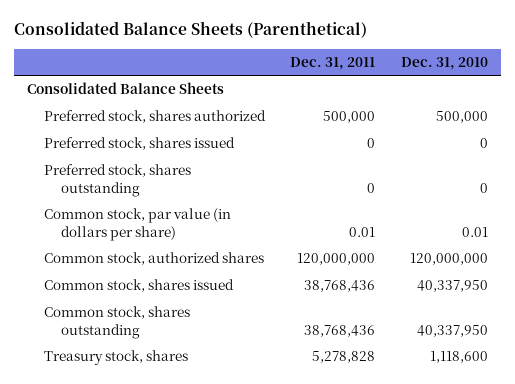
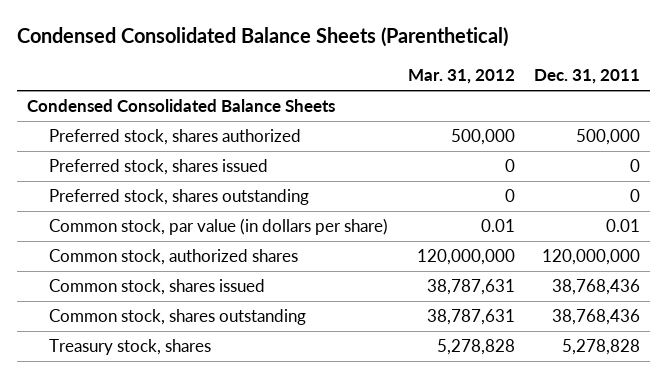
[13,21,367,39] Consolidated Balance Sheets (Parenthetical) -> [17,27,509,48] Condensed Consolidated Balance Sheets (Parenthetical)
[401,56,489,70] Dec. 31, 2010 -> none
none -> [407,69,515,85] Mar. 31, 2012
[26,82,224,95] Consolidated Balance Sheets -> [26,98,335,112] Condensed Consolidated Balance Sheets

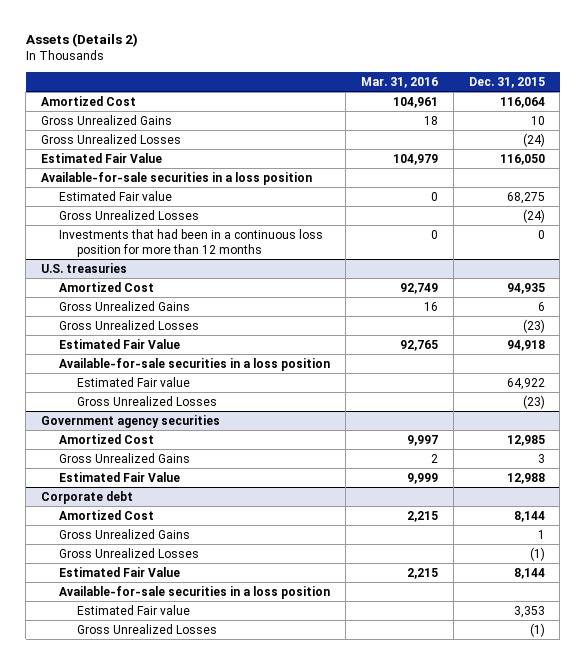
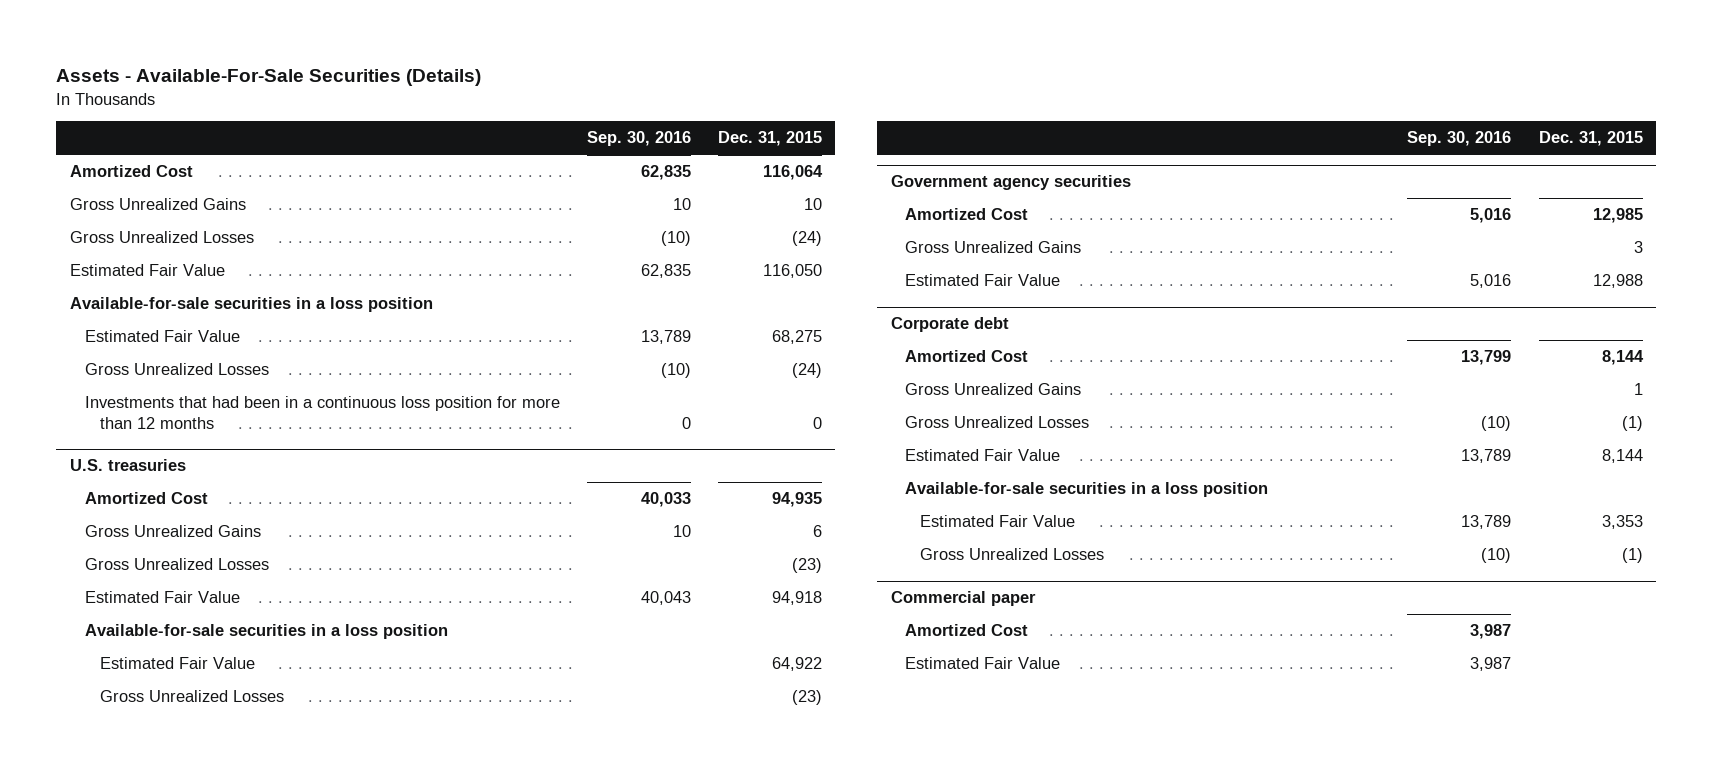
[25,33,138,48] Assets (Details 2) -> [56,69,482,87] Assets - Available-For-Sale Securities (Details)
[360,77,438,89] Mar. 31, 2016 -> none
none -> [586,131,691,147] Sep. 30, 2016
[59,190,173,201] Estimated Fair value -> [84,330,240,343] Estimated Fair Value
[77,376,191,387] Estimated Fair value -> [99,657,255,670] Estimated Fair Value
[77,604,191,615] Estimated Fair value -> [920,515,1076,528] Estimated Fair Value
none -> [890,591,1036,607] Commercial paper
none -> [905,624,1029,637] Amortized Cost
none -> [905,657,1061,670] Estimated Fair Value

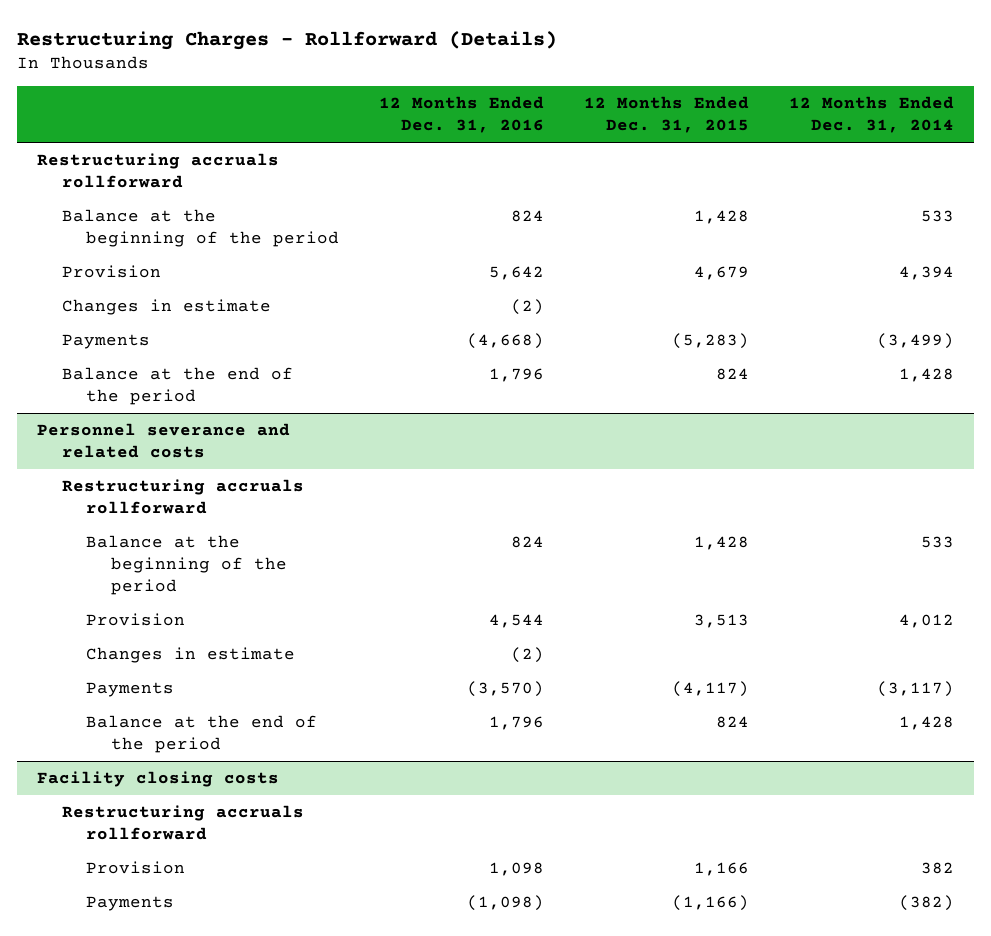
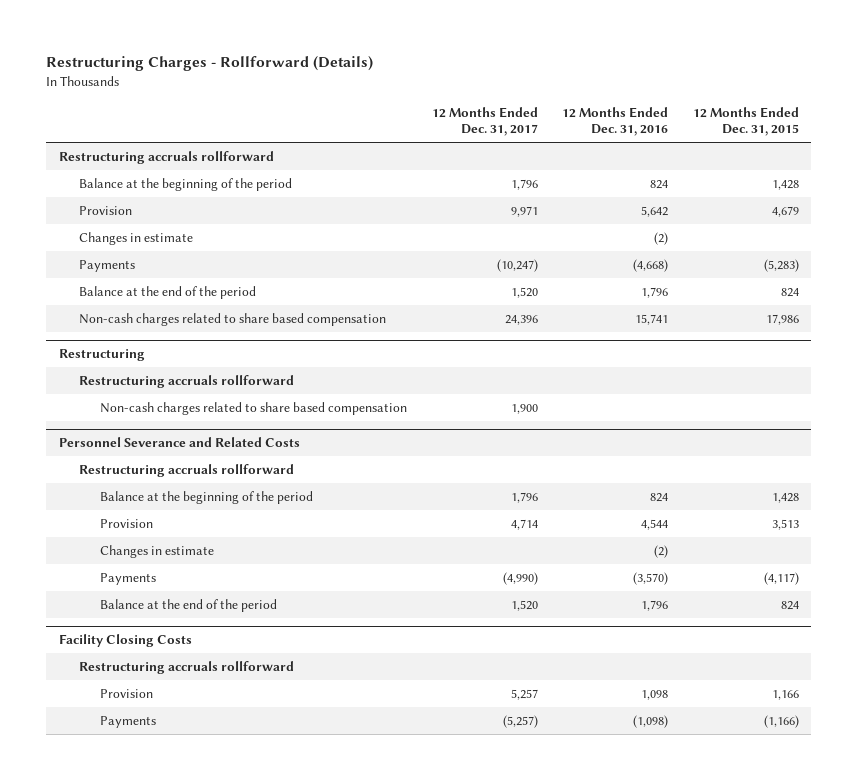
[788,96,954,134] 12 Months Ended Dec. 31, 2014 -> none
none -> [431,107,538,137] 12 Months Ended Dec. 31, 2017
[37,423,291,459] Personnel severance and related costs -> none
none -> [79,312,387,326] Non-cash charges related to share based compensation
none -> [58,348,145,361] Restructuring
none -> [100,401,408,415] Non-cash charges related to share based compensation
none -> [58,436,300,447] Personnel Severance and Related Costs
none -> [79,463,295,477] Restructuring accruals rollforward
[37,771,280,788] Facility closing costs -> [58,633,192,647] Facility Closing Costs

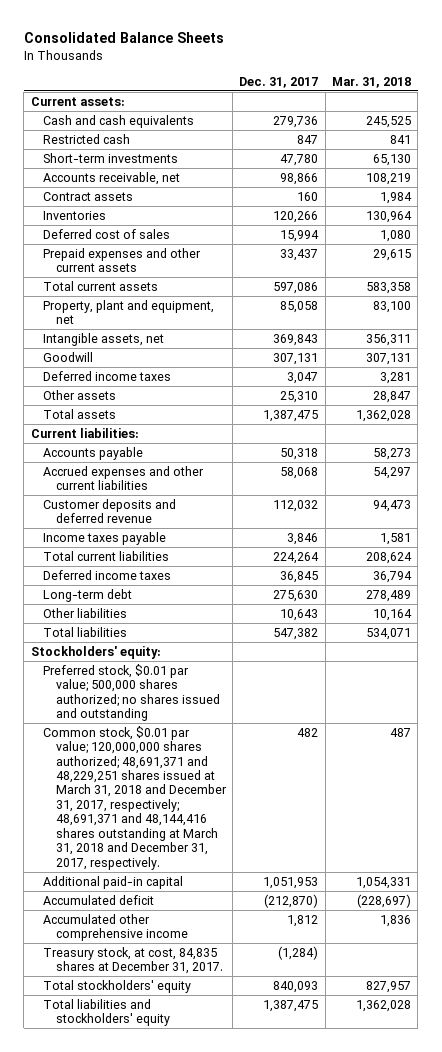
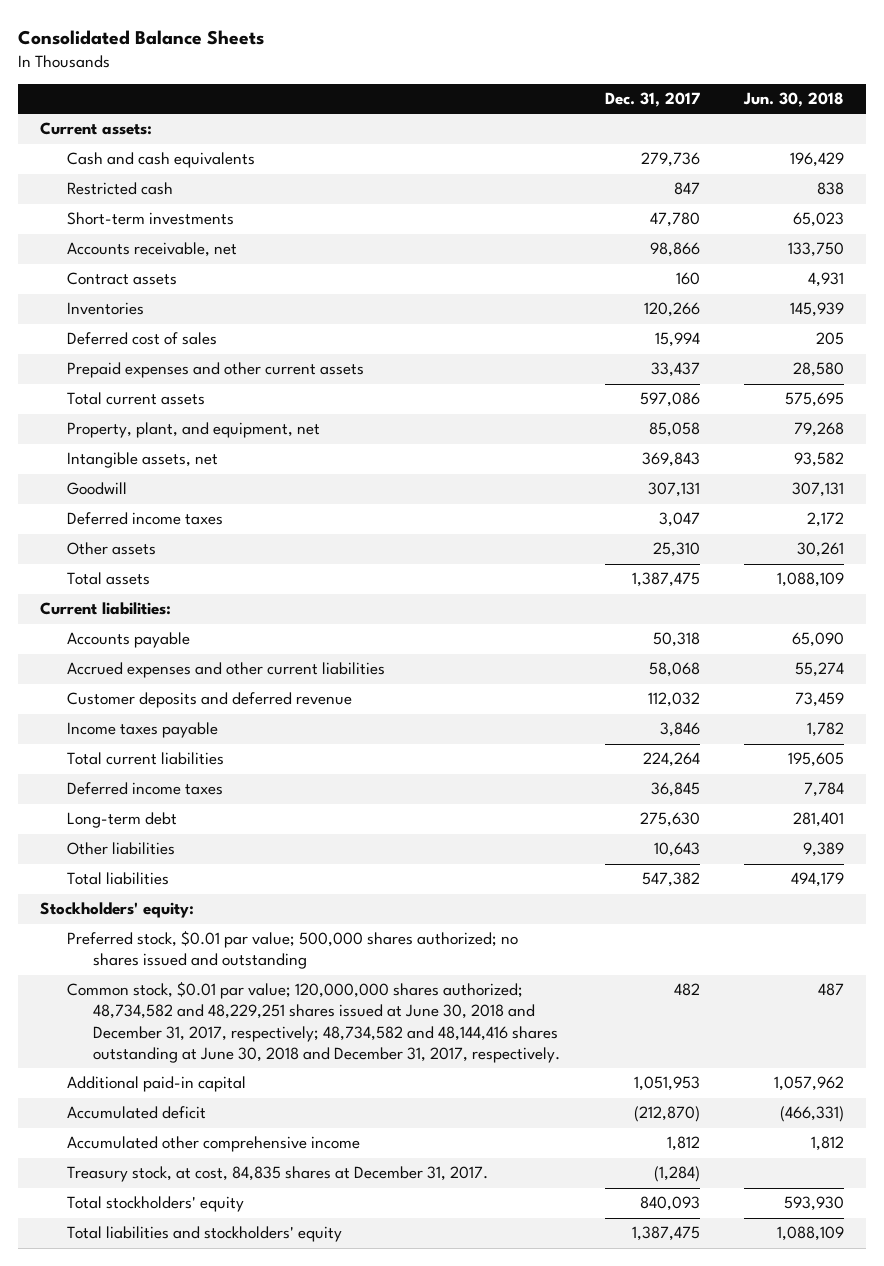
[332,76,412,88] Mar. 31, 2018 -> none
none -> [742,91,844,107] Jun. 30, 2018
[43,299,215,325] Property, plant and equipment, net -> [66,422,320,439] Property, plant, and equipment, net
[43,725,227,870] Common stock, $0.01 par value; 120,000,000 shares authorized; 48,691,371 and 48,229,251 shares issued at March 31, 2018 and December 31, 2017, respectively; 48,691,371 and 48,144,416 shares outstanding at March 31, 2018 and December 31, 2017, respectively. -> [66,981,561,1063] Common stock, $0.01 par value; 120,000,000 shares authorized; 48,734,582 and 48,229,251 shares issued at June 30, 2018 and December 31, 2017, respectively; 48,734,582 and 48,144,416 shares outstanding at June 30, 2018 and December 31, 2017, respectively.

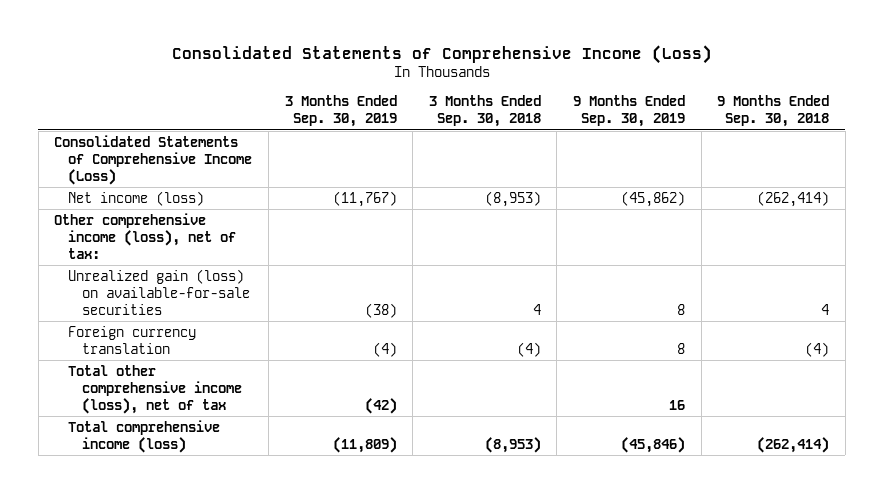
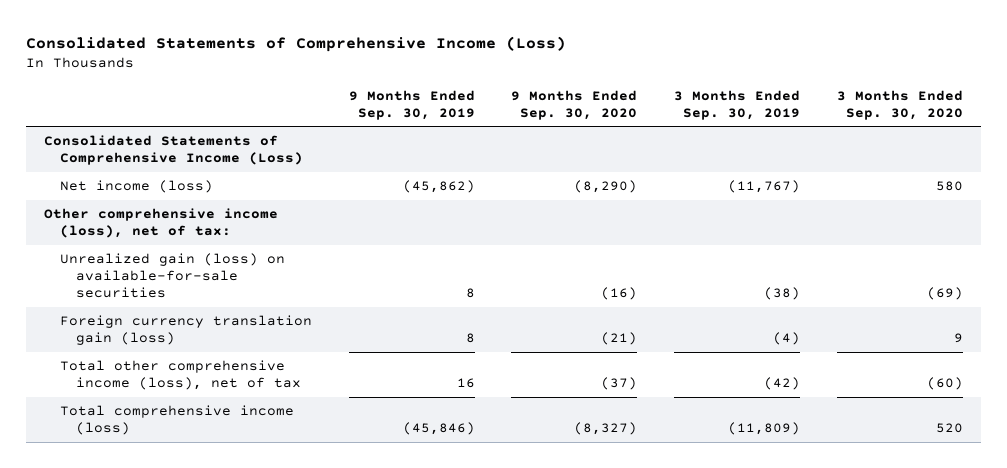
[428,95,541,128] 3 Months Ended Sep. 30, 2018 -> none
[717,95,830,128] 9 Months Ended Sep. 30, 2018 -> none
none -> [511,89,638,120] 9 Months Ended Sep. 30, 2020
none -> [836,89,963,120] 3 Months Ended Sep. 30, 2020
[68,325,197,354] Foreign currency translation -> [59,314,312,346] Foreign currency translation gain (loss)

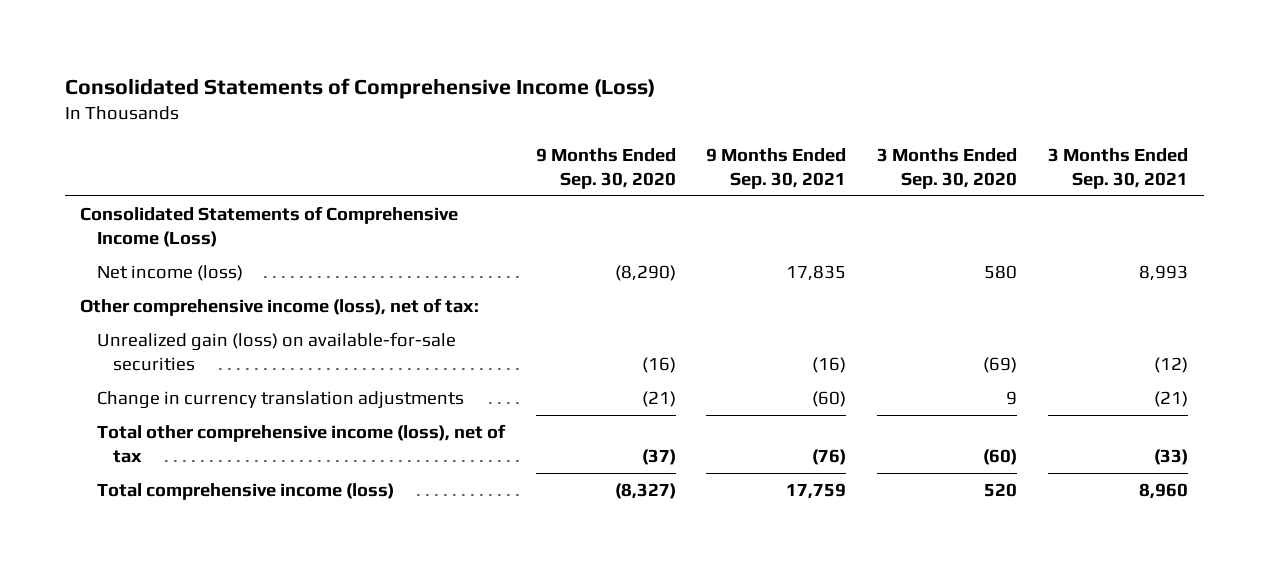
[348,89,475,120] 9 Months Ended Sep. 30, 2019 -> none
[674,89,801,120] 3 Months Ended Sep. 30, 2019 -> none
none -> [706,147,847,189] 9 Months Ended Sep. 30, 2021
none -> [1048,147,1189,189] 3 Months Ended Sep. 30, 2021
[59,314,312,346] Foreign currency translation gain (loss) -> [96,391,464,410] Change in currency translation adjustments

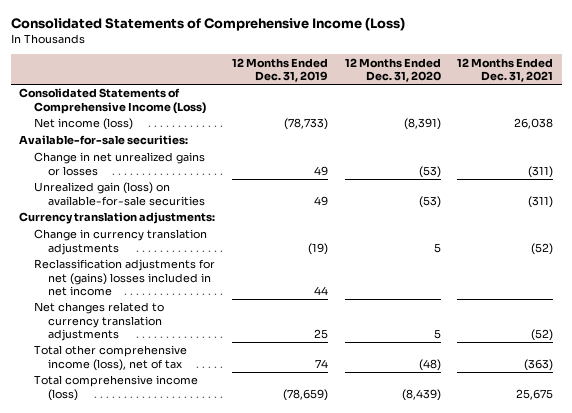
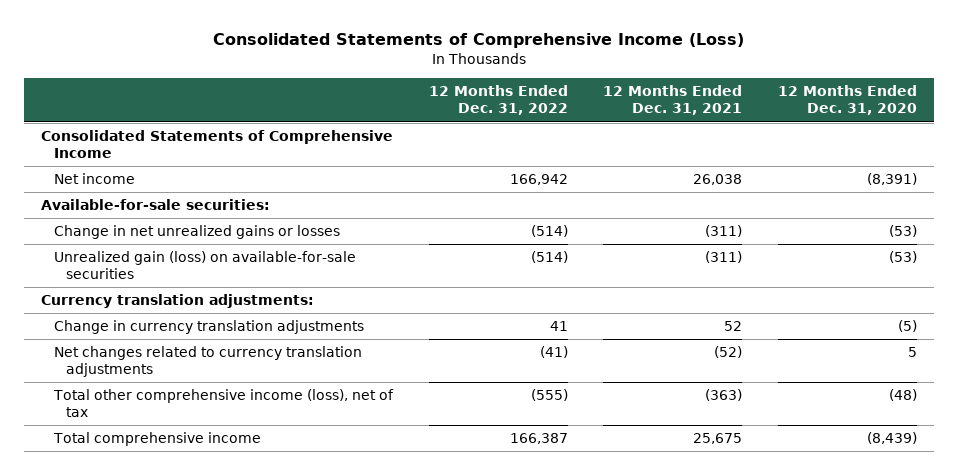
[231,57,328,83] 12 Months Ended Dec. 31, 2019 -> none
none -> [428,85,568,116] 12 Months Ended Dec. 31, 2022
[19,88,206,114] Consolidated Statements of Comprehensive Income (Loss) -> [41,130,394,159] Consolidated Statements of Comprehensive Income
[33,118,133,131] Net income (loss) -> [53,173,135,185] Net income
[33,259,215,297] Reclassification adjustments for net (gains) losses included in net income -> none
[433,242,441,253] 5 -> [897,320,917,333] (5)
[531,242,554,255] (52) -> [724,321,743,332] 52
[33,375,198,401] Total comprehensive income (loss) -> [52,432,261,447] Total comprehensive income

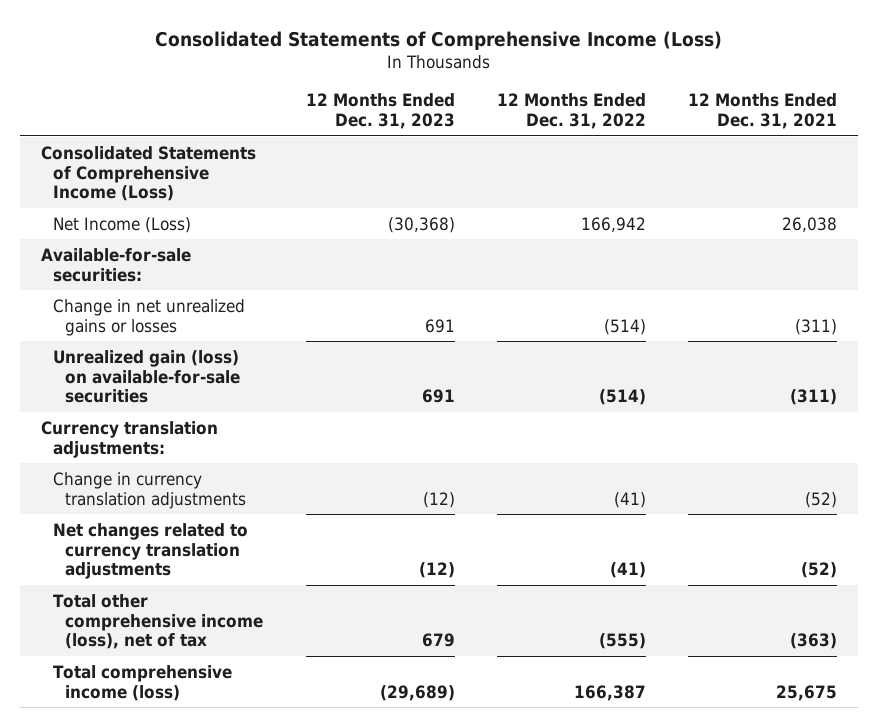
[777,85,917,116] 12 Months Ended Dec. 31, 2020 -> none
none -> [305,93,455,130] 12 Months Ended Dec. 31, 2023
[41,130,394,159] Consolidated Statements of Comprehensive Income -> [40,145,256,202] Consolidated Statements of Comprehensive Income (Loss)
[53,173,135,185] Net income -> [53,216,192,233] Net Income (Loss)
[549,321,568,332] 41 -> [613,491,646,508] (41)
[724,321,743,332] 52 -> [804,491,837,508] (52)
[52,432,261,447] Total comprehensive income -> [53,664,233,701] Total comprehensive income (loss)

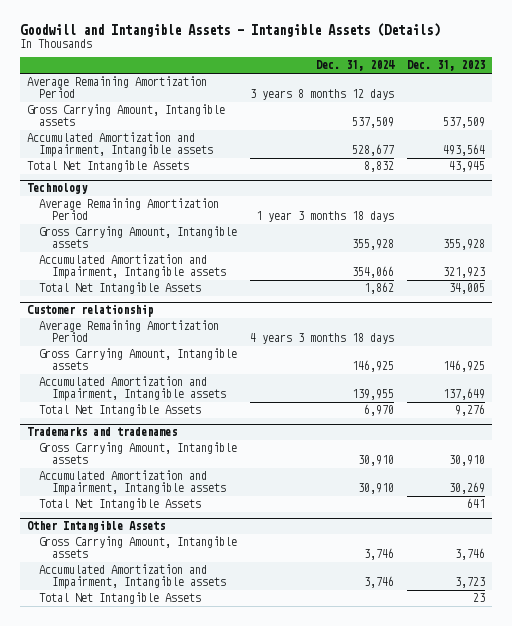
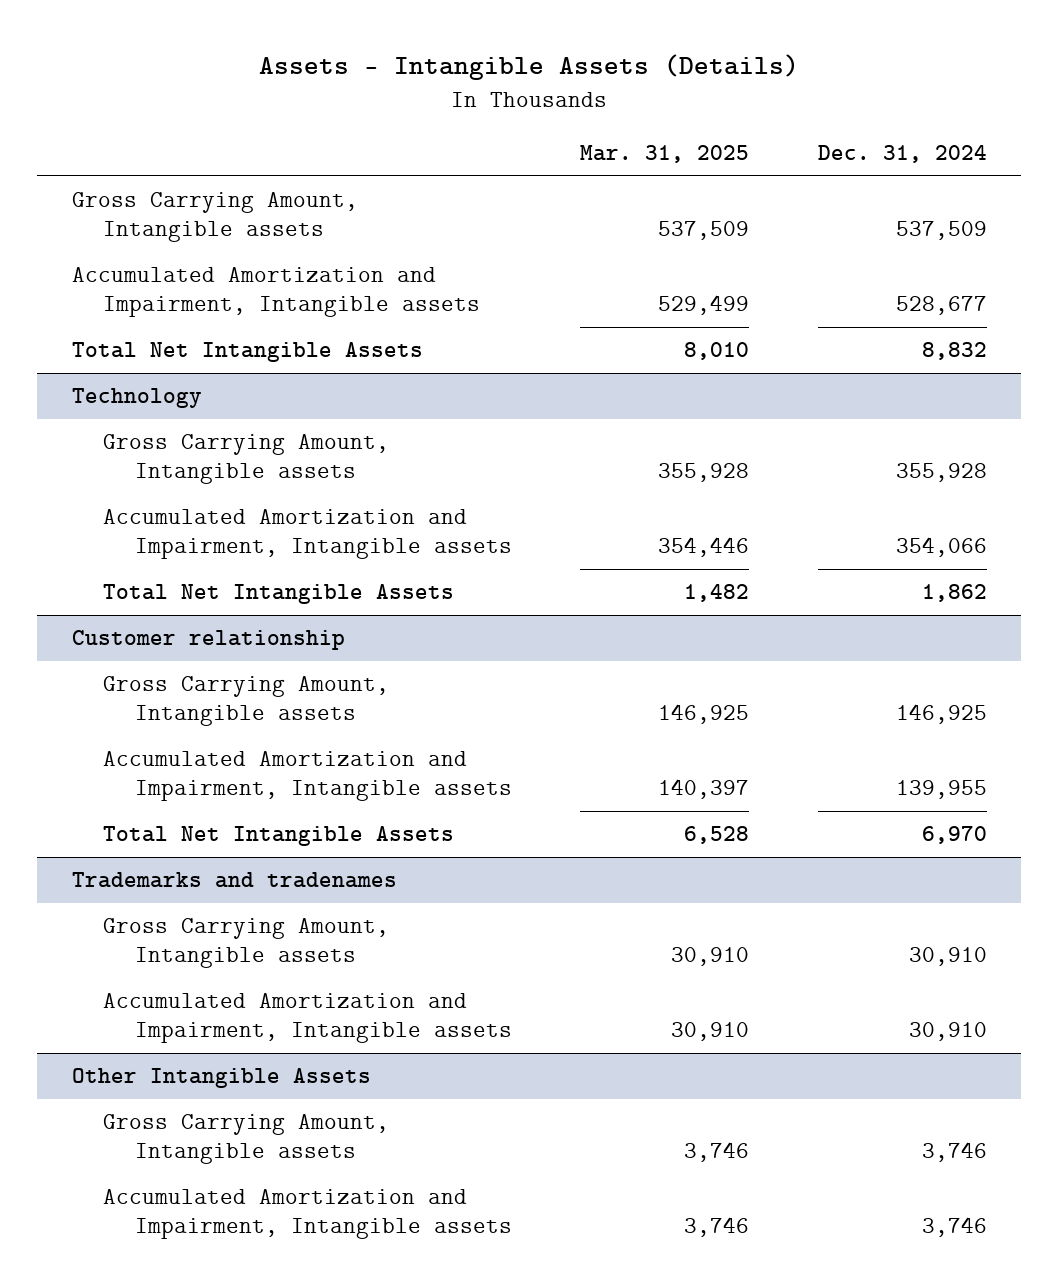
[20,22,441,37] Goodwill and Intangible Assets - Intangible Assets (Details) -> [259,54,800,81] Assets - Intangible Assets (Details)
[407,60,486,72] Dec. 31, 2023 -> none
none -> [580,145,750,164] Mar. 31, 2025
[26,76,207,99] Average Remaining Amortization Period -> none
[39,198,220,221] Average Remaining Amortization Period -> none
[39,320,220,343] Average Remaining Amortization Period -> none
[39,498,202,511] Total Net Intangible Assets -> none
[39,592,202,605] Total Net Intangible Assets -> none

